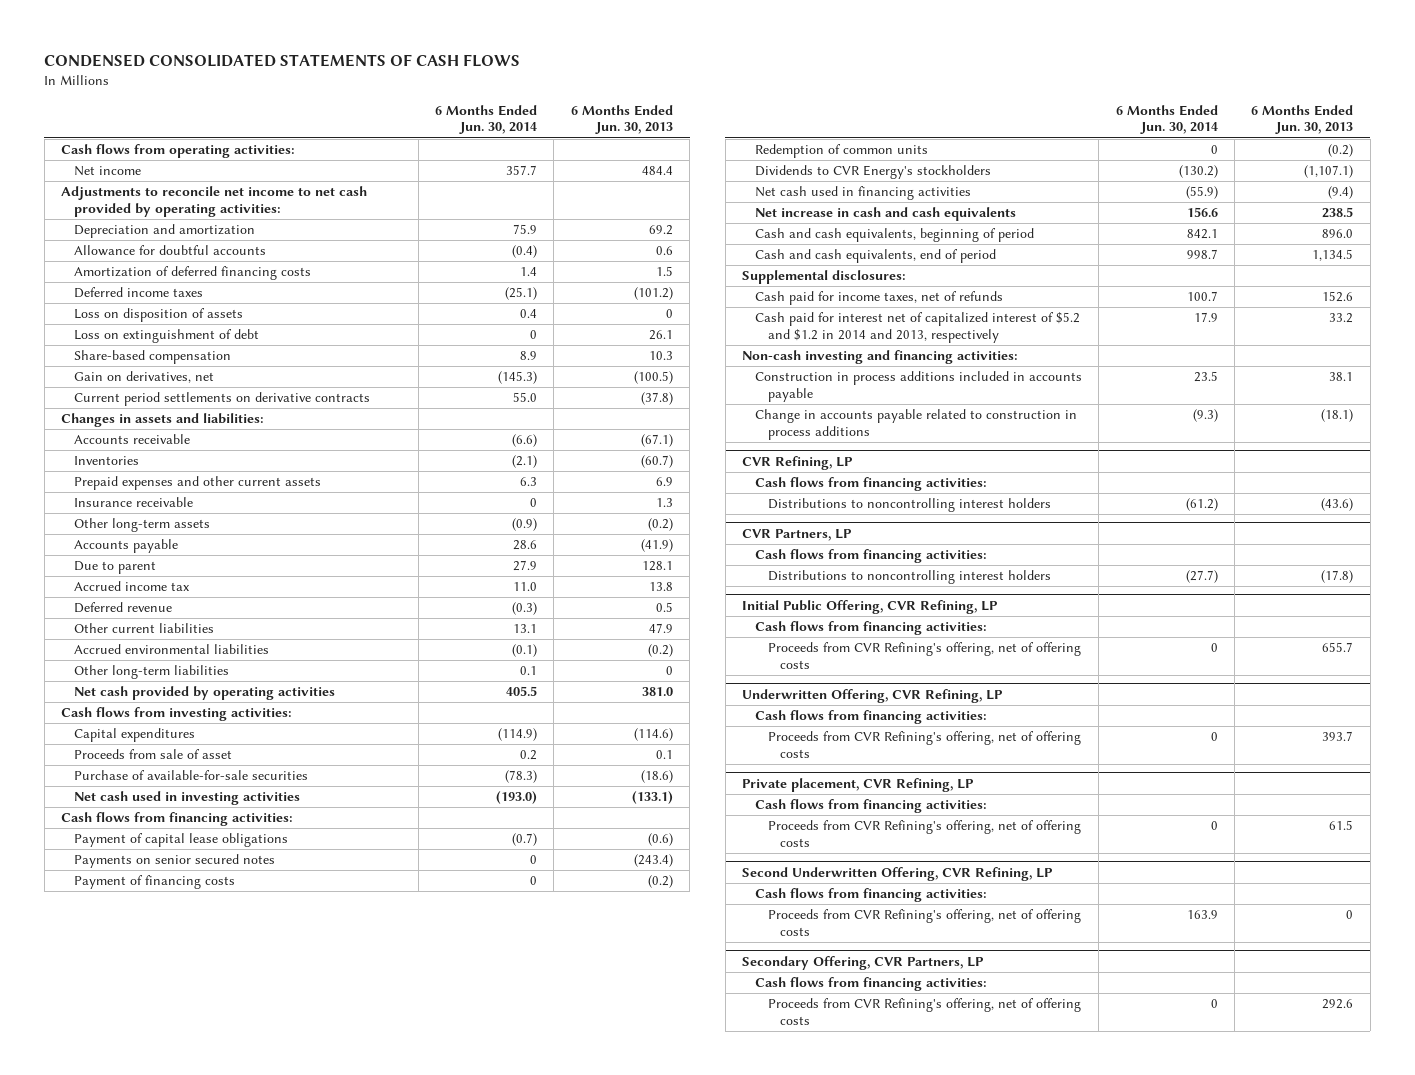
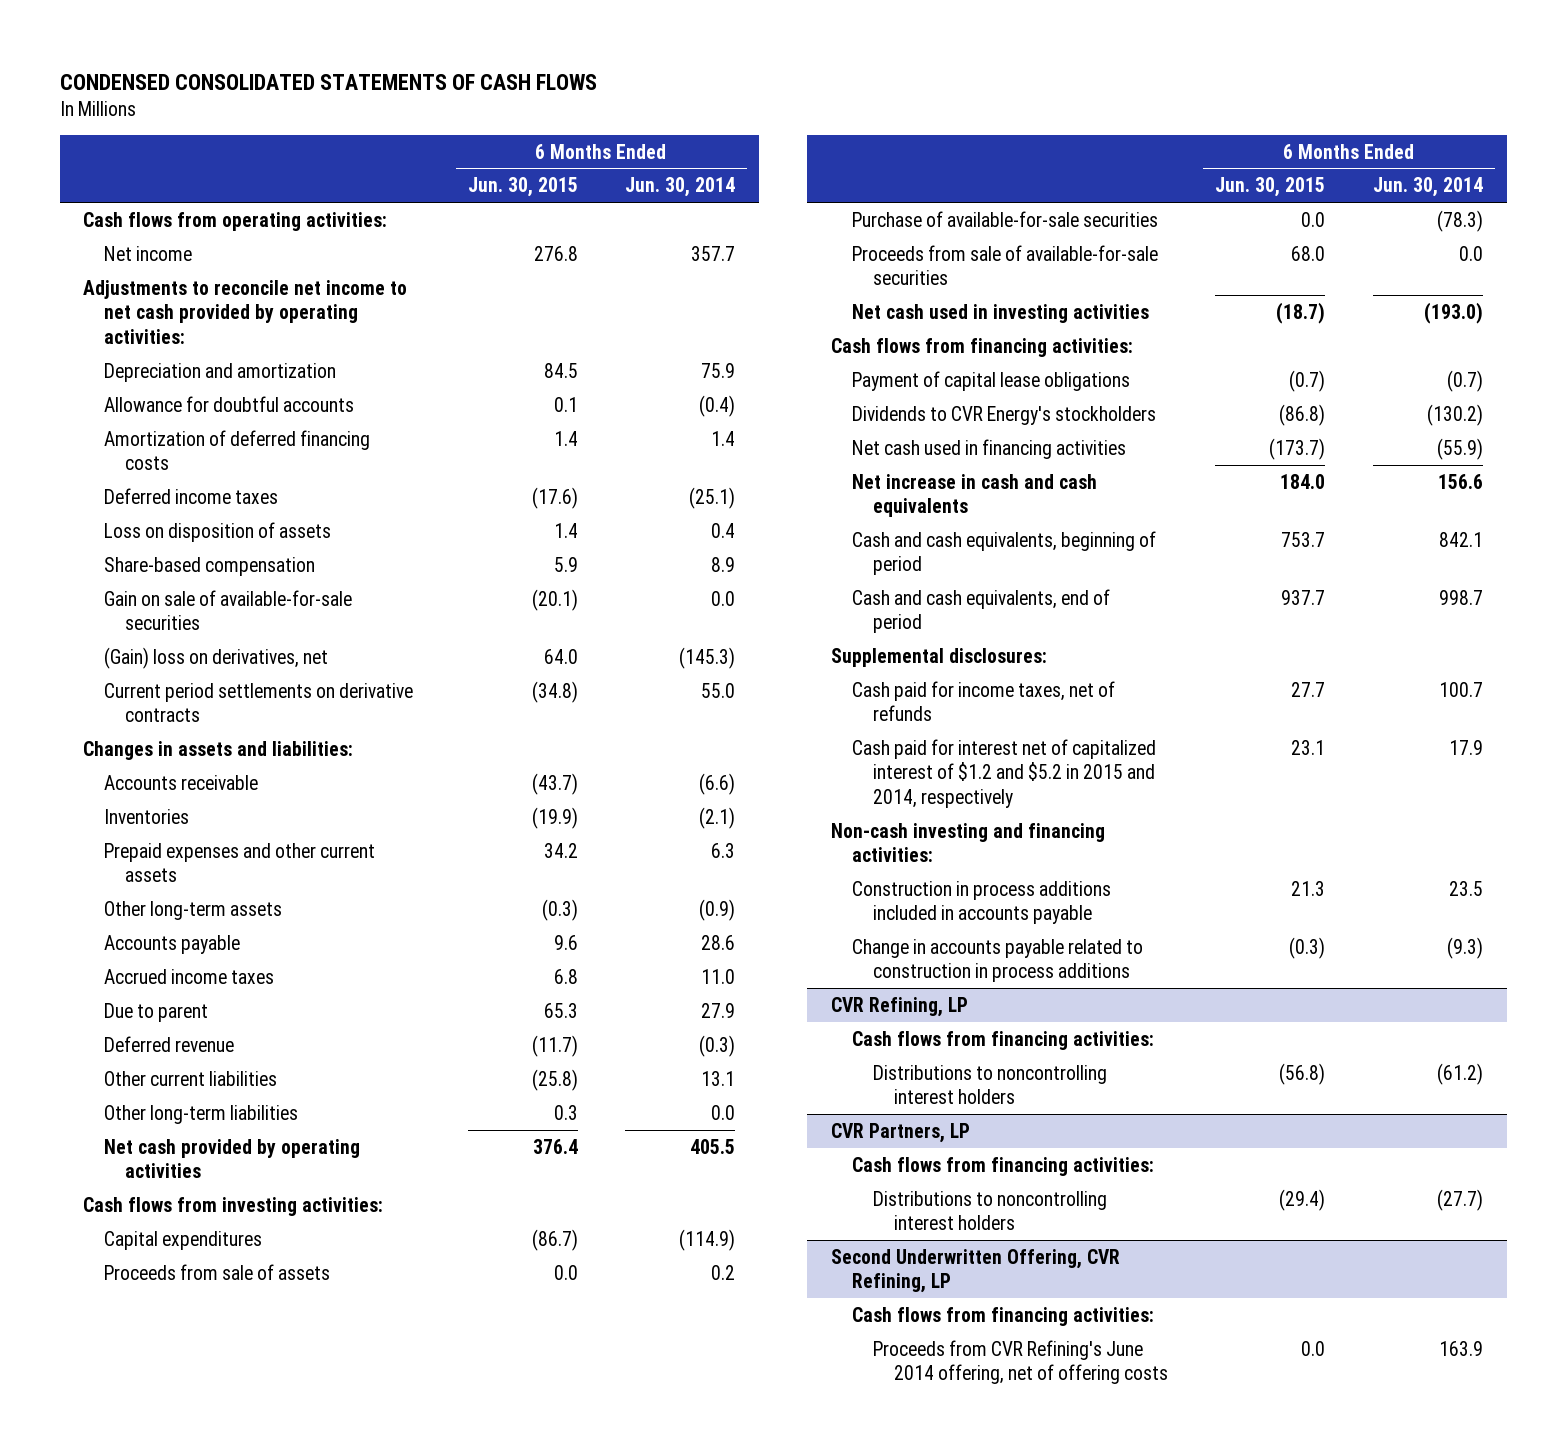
[570,104,673,135] 6 Months Ended Jun. 30, 2013 -> none
none -> [467,177,578,198] Jun. 30, 2015
[74,329,260,344] Loss on extinguishment of debt -> none
none -> [104,589,353,631] Gain on sale of available-for-sale securities
[74,371,215,384] Gain on derivatives, net -> [104,646,329,669] (Gain) loss on derivatives, net
[74,497,194,508] Insurance receivable -> none
none -> [104,968,275,984] Accrued income taxes
[74,581,191,592] Accrued income tax -> none
[74,644,270,655] Accrued environmental liabilities -> none
[519,666,537,676] 0.1 -> [711,1104,736,1120] 0.0
[74,749,233,760] Proceeds from sale of asset -> [104,1263,331,1280] Proceeds from sale of assets
none -> [852,244,1159,286] Proceeds from sale of available-for-sale securities
[74,854,276,869] Payments on senior secured notes -> none
[74,875,236,890] Payment of financing costs -> none
[754,144,928,159] Redemption of common units -> none
[754,312,1080,343] Cash paid for interest net of capitalized interest of $5.2 and $1.2 in 2014 and 2013, respectively -> [852,738,1157,809] Cash paid for interest net of capitalized interest of $1.2 and $5.2 in 2015 and 2014, respectively
[741,599,998,614] Initial Public Offering, CVR Refining, LP -> none
[754,621,987,636] Cash flows from financing activities: -> none
[767,642,1081,669] Proceeds from CVR Refining's offering, net of offering costs -> none
[741,688,1003,703] Underwritten Offering, CVR Refining, LP -> none
[754,710,987,725] Cash flows from financing activities: -> none
[767,731,1081,758] Proceeds from CVR Refining's offering, net of offering costs -> none
[741,777,974,792] Private placement, CVR Refining, LP -> none
[754,799,987,814] Cash flows from financing activities: -> none
[767,820,1081,847] Proceeds from CVR Refining's offering, net of offering costs -> none
[741,955,984,970] Secondary Offering, CVR Partners, LP -> none
[754,977,987,992] Cash flows from financing activities: -> none
[767,998,1081,1025] Proceeds from CVR Refining's offering, net of offering costs -> none
[767,909,1081,936] Proceeds from CVR Refining's offering, net of offering costs -> [872,1339,1168,1385] Proceeds from CVR Refining's June 2014 offering, net of offering costs

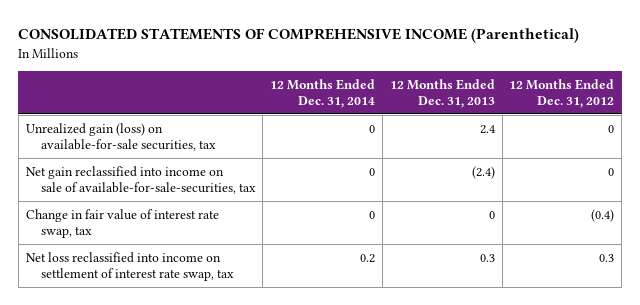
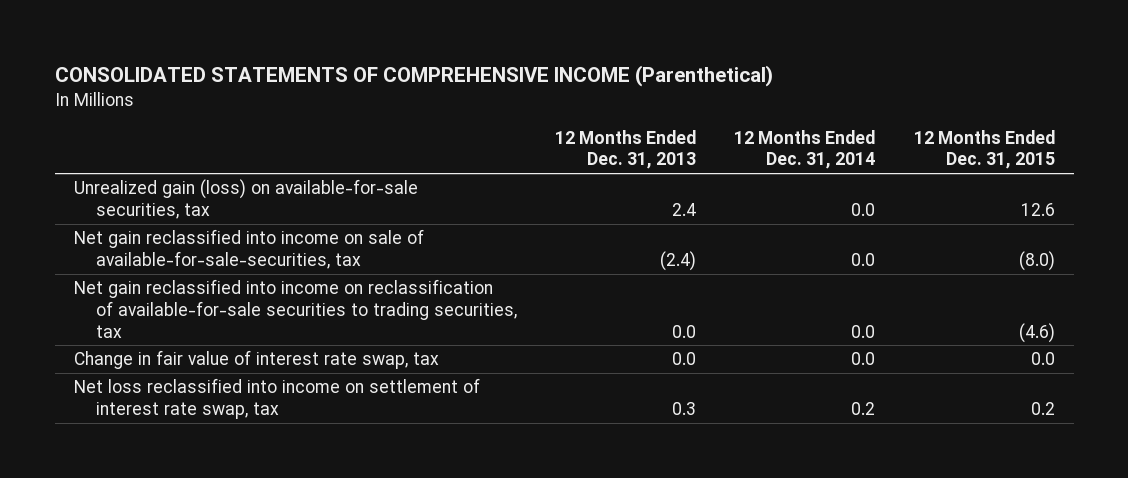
[509,78,615,108] 12 Months Ended Dec. 31, 2012 -> none
none -> [913,129,1055,170] 12 Months Ended Dec. 31, 2015
[369,124,376,133] 0 -> [851,202,876,216] 0.0
[369,167,376,176] 0 -> [851,252,876,266] 0.0
none -> [73,279,518,338] Net gain reclassified into income on reclassification of available-for-sale securities to trading securities, tax
[369,210,376,219] 0 -> [851,352,876,366] 0.0
[488,210,495,219] 0 -> [672,352,697,366] 0.0

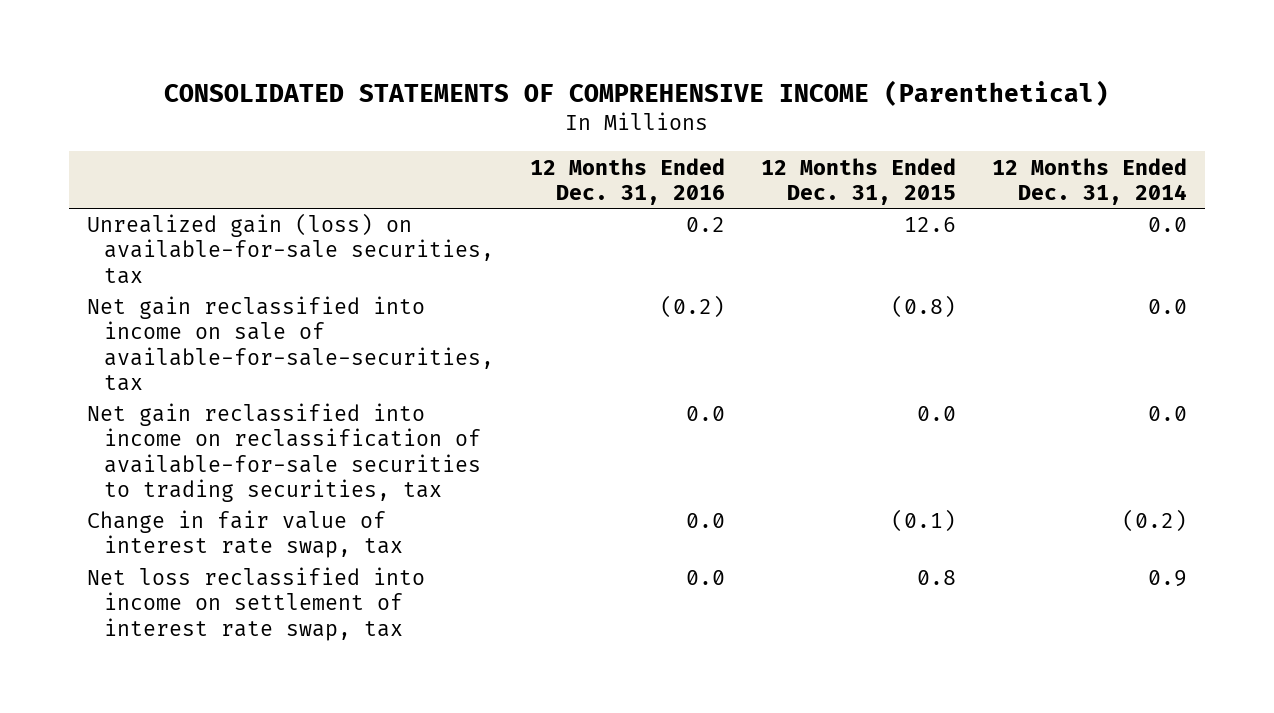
[555,129,697,170] 12 Months Ended Dec. 31, 2013 -> none
none -> [529,157,725,205] 12 Months Ended Dec. 31, 2016
[1018,250,1055,271] (8.0) -> [890,295,956,319] (0.8)
[1018,322,1055,343] (4.6) -> [916,406,956,422] 0.0
[851,352,876,366] 0.0 -> [1121,509,1187,533] (0.2)
[1030,352,1055,366] 0.0 -> [890,509,956,533] (0.1)
[851,401,876,415] 0.2 -> [1147,570,1187,588] 0.9
[1030,401,1055,415] 0.2 -> [916,570,956,586] 0.8

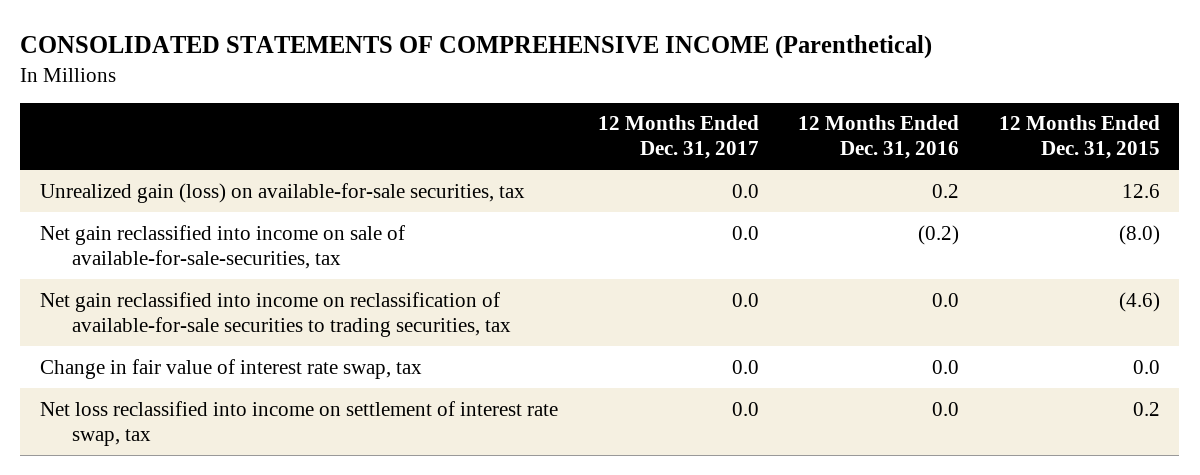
[991,157,1187,205] 12 Months Ended Dec. 31, 2014 -> none
none -> [597,115,759,160] 12 Months Ended Dec. 31, 2017
[890,295,956,319] (0.8) -> [1118,224,1160,245] (8.0)
[916,406,956,422] 0.0 -> [1118,291,1160,312] (4.6)
[890,509,956,533] (0.1) -> [1132,359,1160,374] 0.0
[916,570,956,586] 0.8 -> [1132,401,1160,416] 0.2

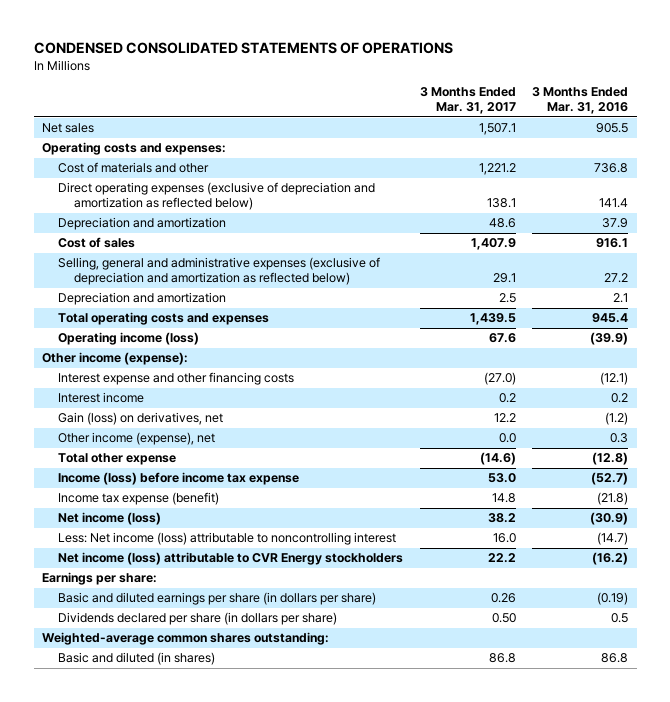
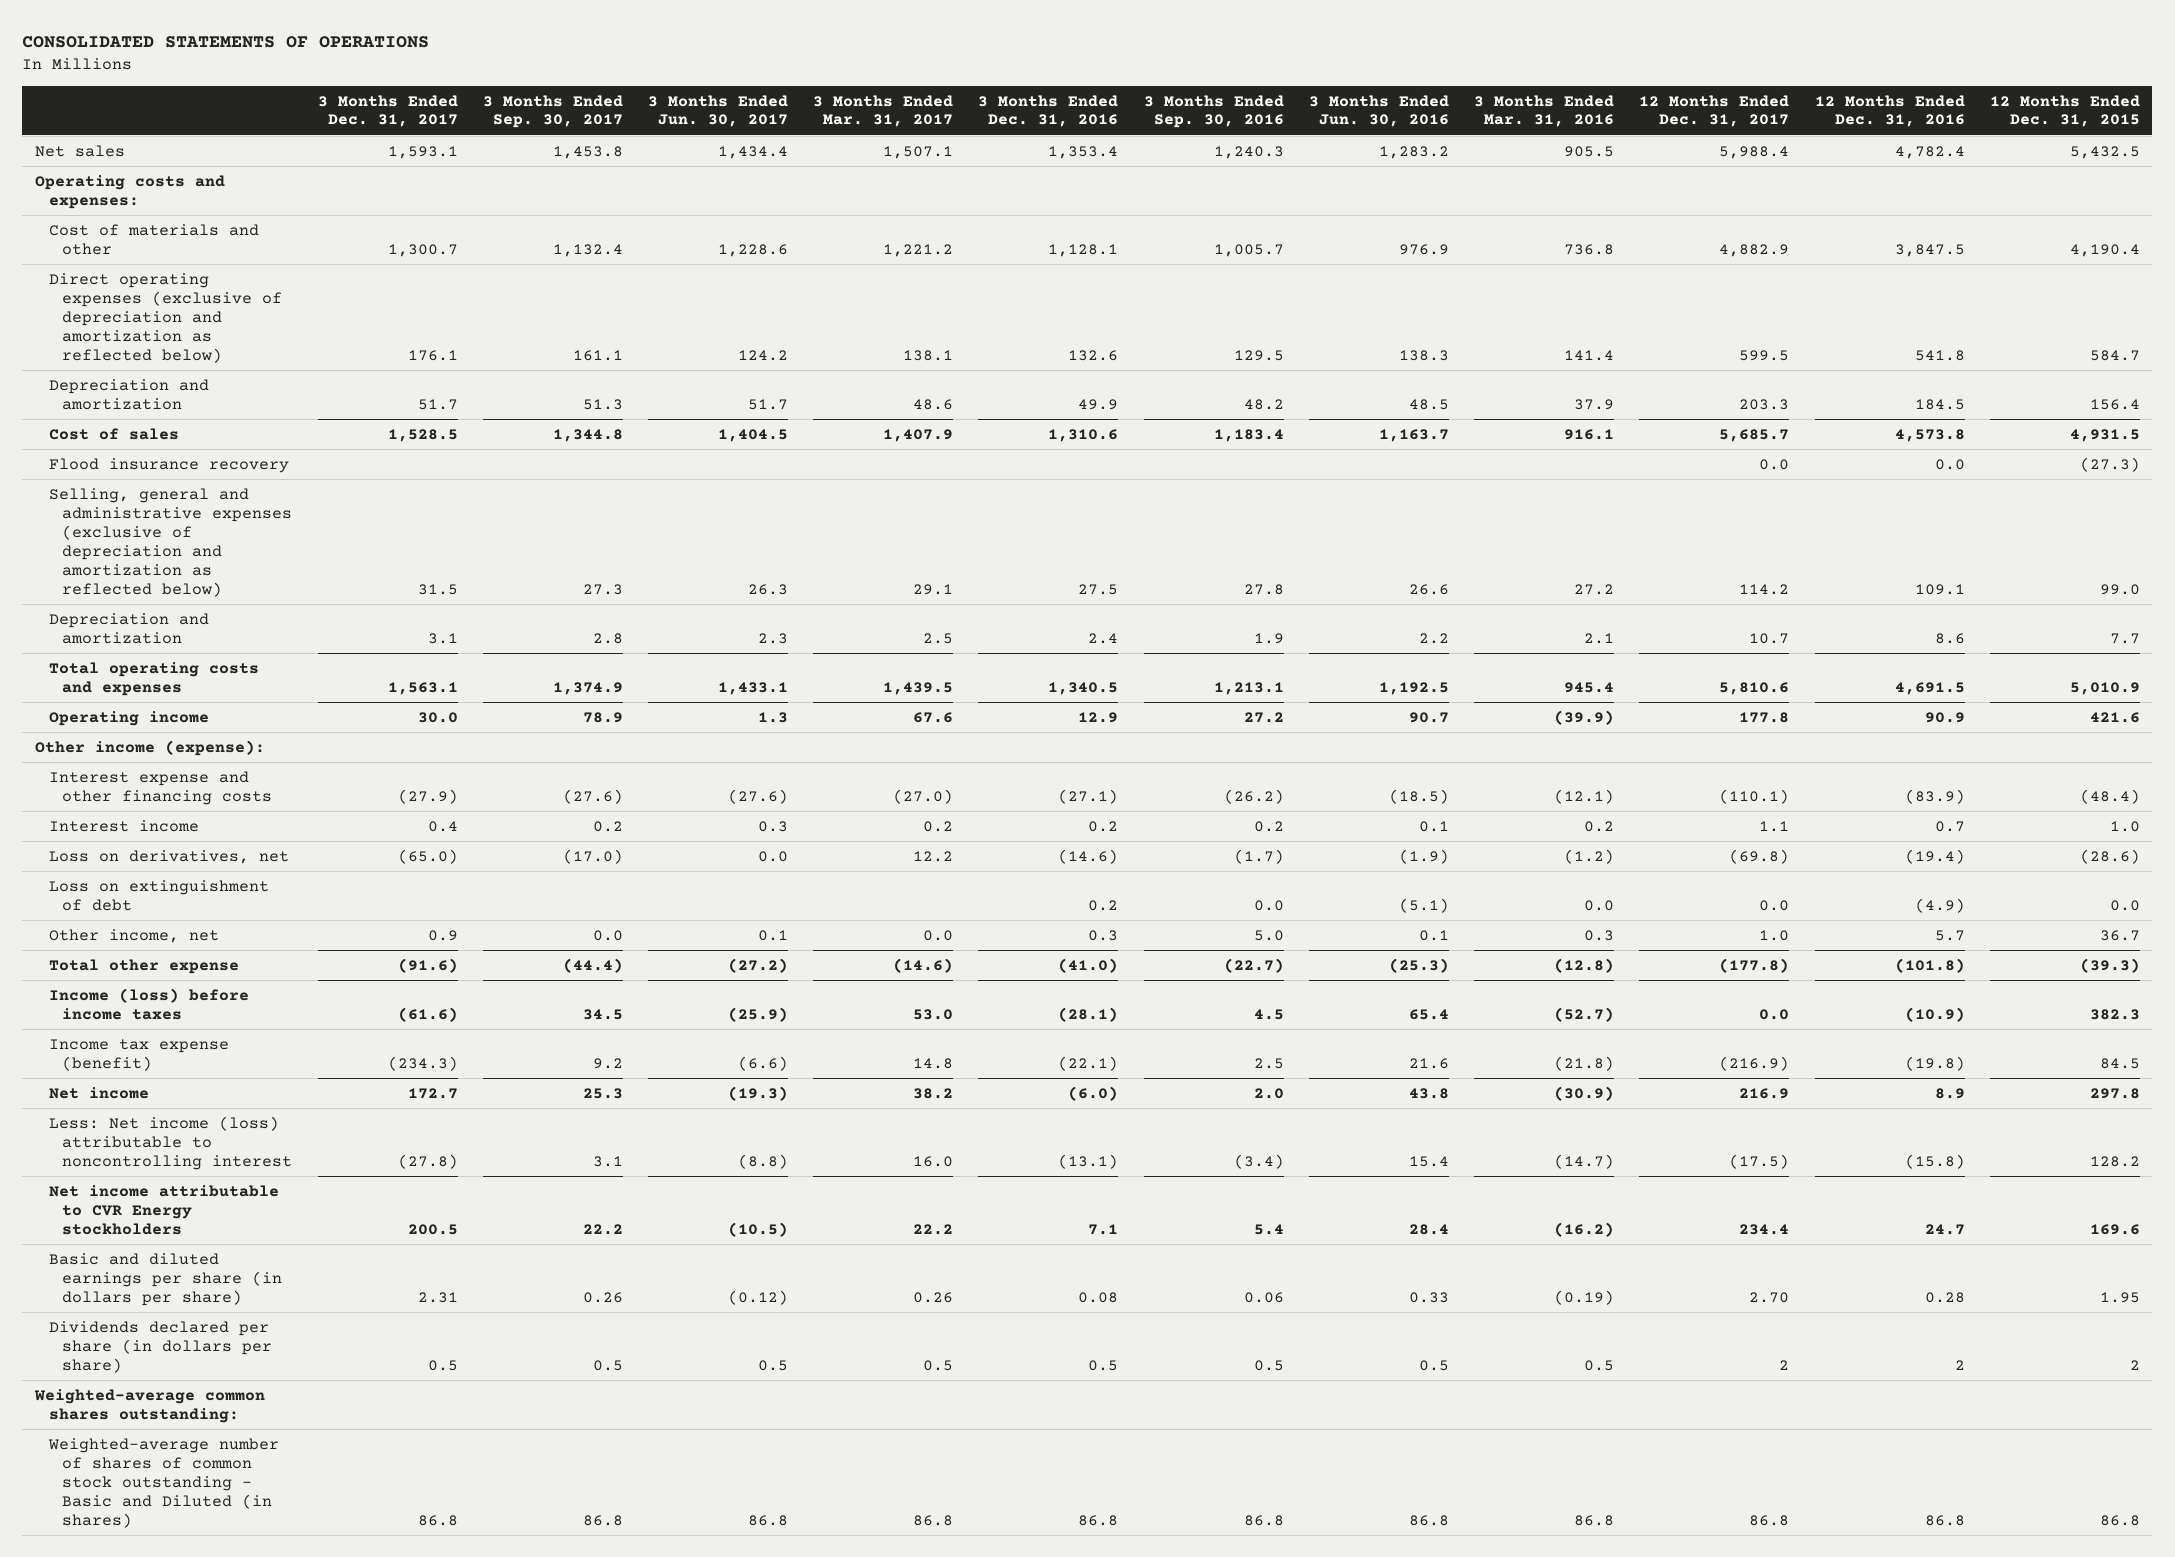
[33,41,453,54] CONDENSED CONSOLIDATED STATEMENTS OF OPERATIONS -> [22,36,430,49] CONSOLIDATED STATEMENTS OF OPERATIONS
none -> [317,94,458,128] 3 Months Ended Dec. 31, 2017
none -> [482,94,623,129] 3 Months Ended Sep. 30, 2017
none -> [648,94,789,128] 3 Months Ended Jun. 30, 2017
none -> [978,94,1119,128] 3 Months Ended Dec. 31, 2016
none -> [1143,94,1284,129] 3 Months Ended Sep. 30, 2016
none -> [1308,94,1449,128] 3 Months Ended Jun. 30, 2016
none -> [1639,94,1790,128] 12 Months Ended Dec. 31, 2017
none -> [1814,94,1965,128] 12 Months Ended Dec. 31, 2016
none -> [1989,94,2140,128] 12 Months Ended Dec. 31, 2015
none -> [48,457,289,473] Flood insurance recovery
[58,332,200,346] Operating income (loss) -> [48,710,209,726] Operating income
[58,412,224,426] Gain (loss) on derivatives, net -> [48,849,289,864] Loss on derivatives, net
none -> [48,879,269,911] Loss on extinguishment of debt
[58,432,216,446] Other income (expense), net -> [48,928,219,943] Other income, net
[58,472,300,486] Income (loss) before income tax expense -> [48,987,249,1020] Income (loss) before income taxes
[58,512,162,526] Net income (loss) -> [48,1086,149,1099] Net income
[41,572,157,586] Earnings per share: -> none
[58,552,404,566] Net income (loss) attributable to CVR Energy stockholders -> [48,1184,279,1235] Net income attributable to CVR Energy stockholders
[491,613,516,624] 0.50 -> [923,1359,954,1371] 0.5
[58,652,216,666] Basic and diluted (in shares) -> [47,1437,279,1528] Weighted-average number of shares of common stock outstanding - Basic and Diluted (in shares)

